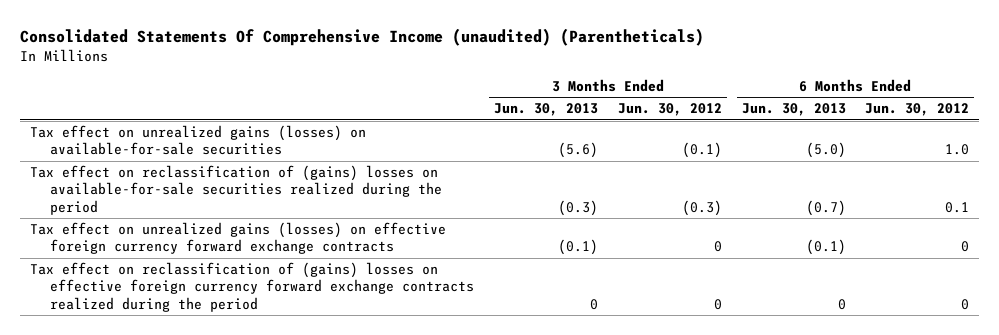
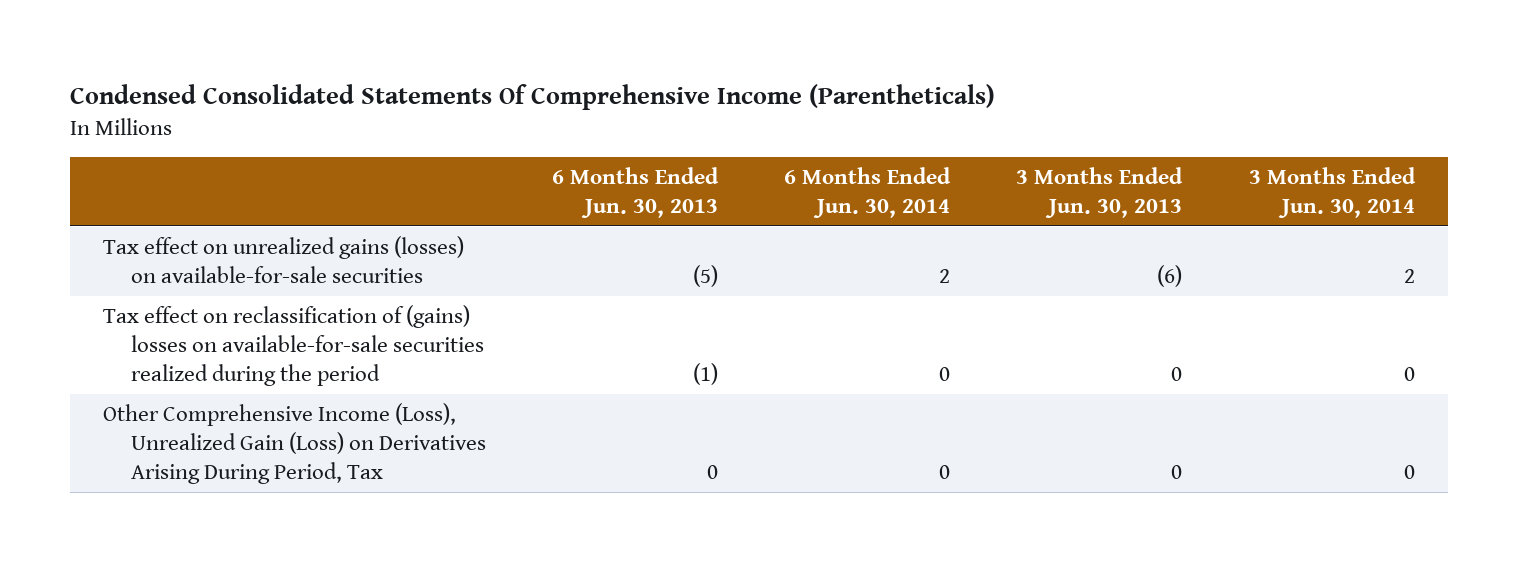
[20,27,705,46] Consolidated Statements Of Comprehensive Income (unaudited) (Parentheticals) -> [69,84,995,111] Condensed Consolidated Statements Of Comprehensive Income (Parentheticals)
[617,103,722,117] Jun. 30, 2012 -> none
[865,103,970,117] Jun. 30, 2012 -> none
none -> [784,166,952,218] 6 Months Ended Jun. 30, 2014
none -> [1248,166,1416,218] 3 Months Ended Jun. 30, 2014
[29,262,475,312] Tax effect on reclassification of (gains) losses on effective foreign currency forward exchange contracts realized during the period -> none
[557,142,598,159] (5.6) -> [1157,264,1183,287] (6)
[805,142,846,159] (5.0) -> [692,264,718,287] (5)
[557,199,598,216] (0.3) -> [1171,366,1183,381] 0
[805,199,846,216] (0.7) -> [692,362,718,385] (1)
[29,222,446,255] Tax effect on unrealized gains (losses) on effective foreign currency forward exchange contracts -> [102,402,486,484] Other Comprehensive Income (Loss), Unrealized Gain (Loss) on Derivatives Arising During Period, Tax
[557,239,598,256] (0.1) -> [1171,464,1183,479] 0
[805,239,846,256] (0.1) -> [706,464,718,479] 0

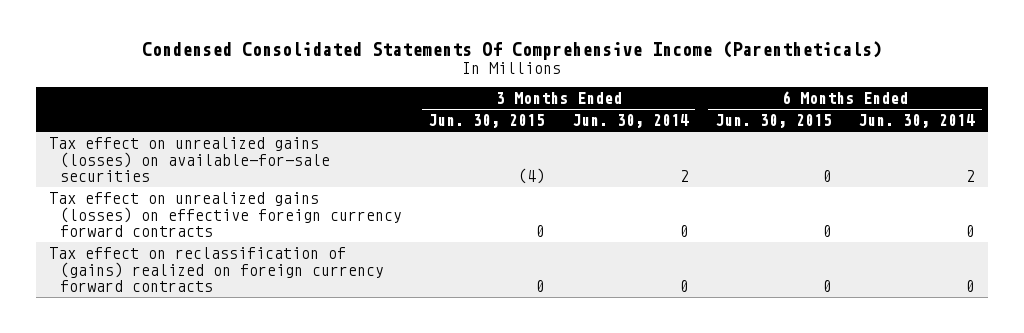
[551,166,719,218] 6 Months Ended Jun. 30, 2013 -> none
[1016,166,1184,218] 3 Months Ended Jun. 30, 2013 -> none
none -> [428,114,546,129] Jun. 30, 2015
none -> [714,114,832,129] Jun. 30, 2015
[102,304,484,386] Tax effect on reclassification of (gains) losses on available-for-sale securities realized during the period -> none
[102,402,486,484] Other Comprehensive Income (Loss), Unrealized Gain (Loss) on Derivatives Arising During Period, Tax -> [48,192,403,238] Tax effect on unrealized gains (losses) on effective foreign currency forward contracts
none -> [48,247,385,293] Tax effect on reclassification of (gains) realized on foreign currency forward contracts

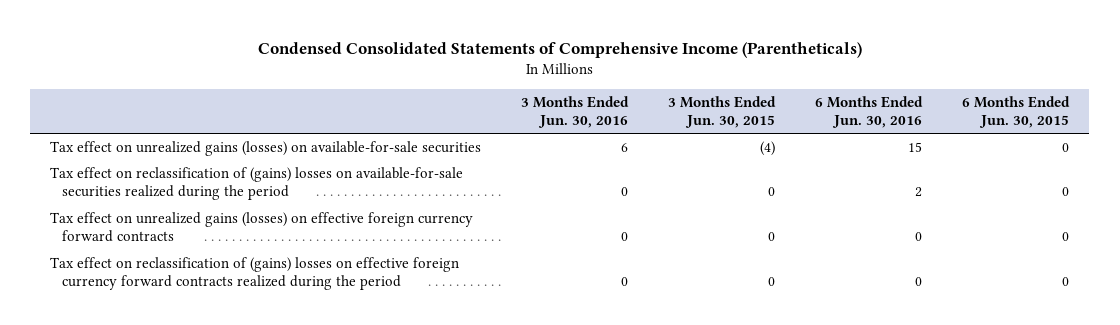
[141,41,882,61] Condensed Consolidated Statements Of Comprehensive Income (Parentheticals) -> [257,41,862,58] Condensed Consolidated Statements of Comprehensive Income (Parentheticals)
[571,114,689,129] Jun. 30, 2014 -> none
[858,114,976,129] Jun. 30, 2014 -> none
none -> [521,95,630,129] 3 Months Ended Jun. 30, 2016
none -> [815,95,924,129] 6 Months Ended Jun. 30, 2016
none -> [50,166,464,201] Tax effect on reclassification of (gains) losses on available-for-sale securities realized during the period
[48,247,385,293] Tax effect on reclassification of (gains) realized on foreign currency forward contracts -> [50,256,460,291] Tax effect on reclassification of (gains) losses on effective foreign currency forward contracts realized during the period

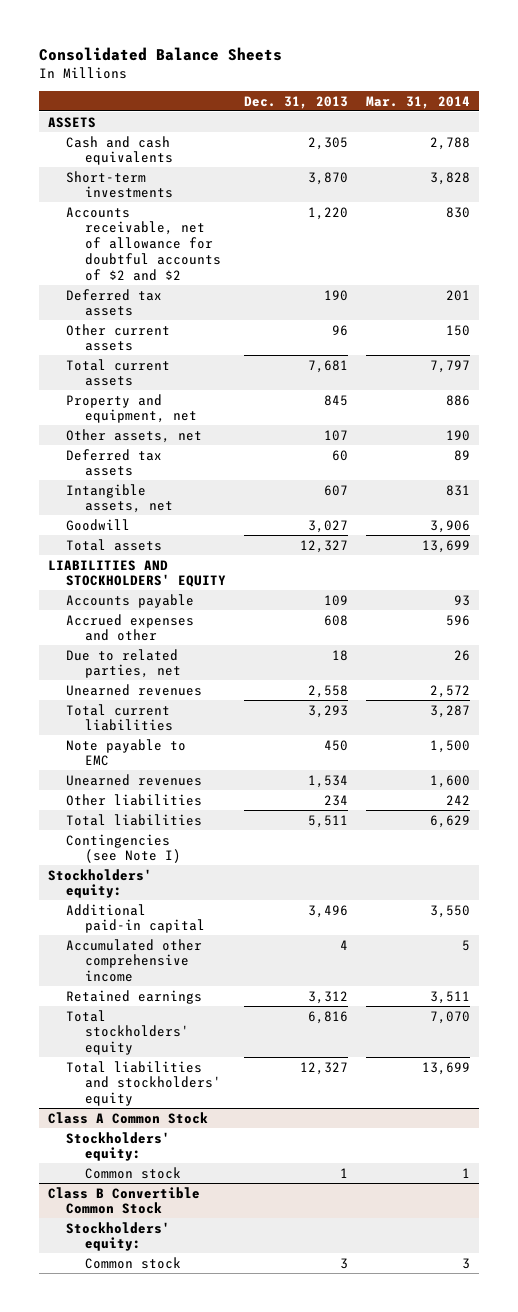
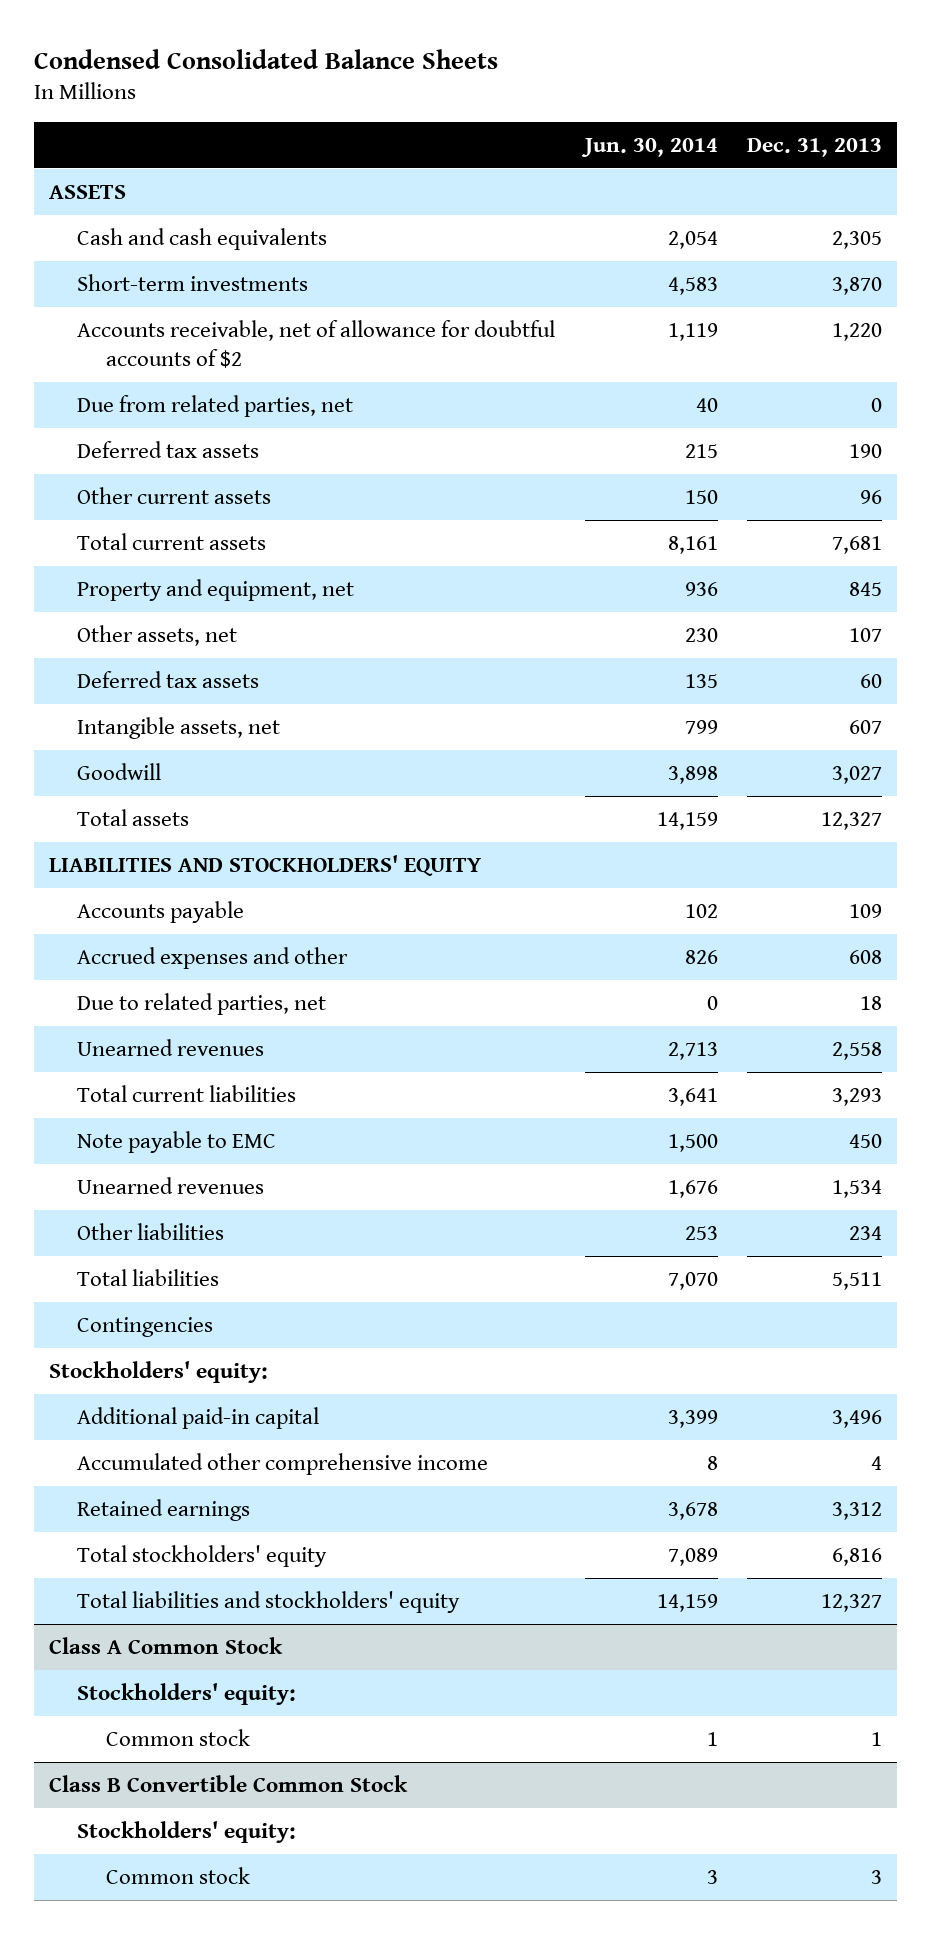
[38,46,282,61] Consolidated Balance Sheets -> [33,48,498,69] Condensed Consolidated Balance Sheets
[365,95,470,109] Mar. 31, 2014 -> none
none -> [580,137,718,157] Jun. 30, 2014
[66,206,221,281] Accounts receivable, net of allowance for doubtful accounts of $2 and $2 -> [77,319,556,368] Accounts receivable, net of allowance for doubtful accounts of $2
none -> [77,394,354,417] Due from related parties, net
[66,833,181,864] Contingencies (see Note I) -> [77,1316,214,1337] Contingencies

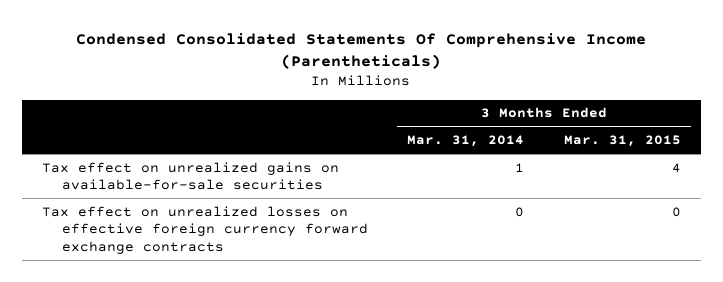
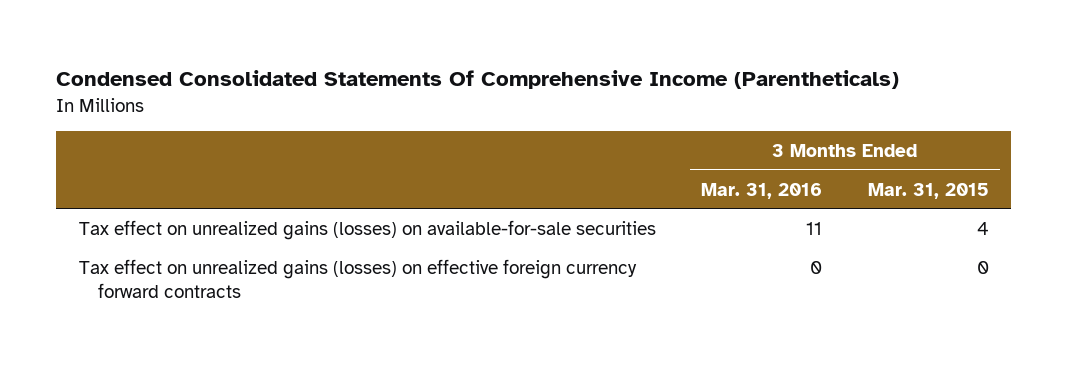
[407,135,525,148] Mar. 31, 2014 -> none
none -> [701,182,823,199] Mar. 31, 2016
[41,161,339,191] Tax effect on unrealized gains on available-for-sale securities -> [79,219,657,240] Tax effect on unrealized gains (losses) on available-for-sale securities
[41,205,368,254] Tax effect on unrealized losses on effective foreign currency forward exchange contracts -> [79,258,638,299] Tax effect on unrealized gains (losses) on effective foreign currency forward contracts

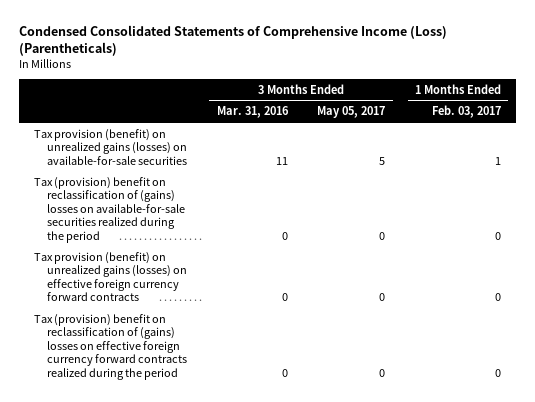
[56,69,900,89] Condensed Consolidated Statements Of Comprehensive Income (Parentheticals) -> [19,25,448,57] Condensed Consolidated Statements of Comprehensive Income (Loss) (Parentheticals)
[867,182,989,199] Mar. 31, 2015 -> none
none -> [317,106,386,119] May 05, 2017
none -> [432,105,502,119] 1 Months Ended Feb. 03, 2017
[79,219,657,240] Tax effect on unrealized gains (losses) on available-for-sale securities -> [34,128,188,165] Tax provision (benefit) on unrealized gains (losses) on available-for-sale securities
none -> [34,176,186,243] Tax (provision) benefit on reclassification of (gains) losses on available-for-sale securities realized during the period
[79,258,638,299] Tax effect on unrealized gains (losses) on effective foreign currency forward contracts -> [34,251,188,302] Tax provision (benefit) on unrealized gains (losses) on effective foreign currency forward contracts
none -> [34,313,188,380] Tax (provision) benefit on reclassification of (gains) losses on effective foreign currency forward contracts realized during the period

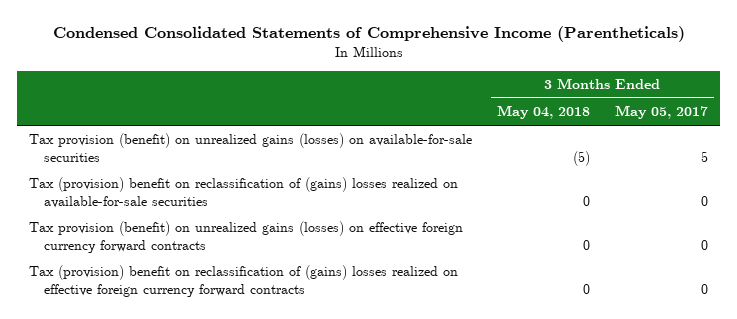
[19,25,448,57] Condensed Consolidated Statements of Comprehensive Income (Loss) (Parentheticals) -> [52,26,685,43] Condensed Consolidated Statements of Comprehensive Income (Parentheticals)
[216,106,289,119] Mar. 31, 2016 -> none
[432,105,502,119] 1 Months Ended Feb. 03, 2017 -> none
none -> [497,105,591,120] May 04, 2018
[34,176,186,243] Tax (provision) benefit on reclassification of (gains) losses on available-for-sale securities realized during the period -> [29,177,459,208] Tax (provision) benefit on reclassification of (gains) losses realized on available-for-sale securities
[34,313,188,380] Tax (provision) benefit on reclassification of (gains) losses on effective foreign currency forward contracts realized during the period -> [29,265,459,297] Tax (provision) benefit on reclassification of (gains) losses realized on effective foreign currency forward contracts

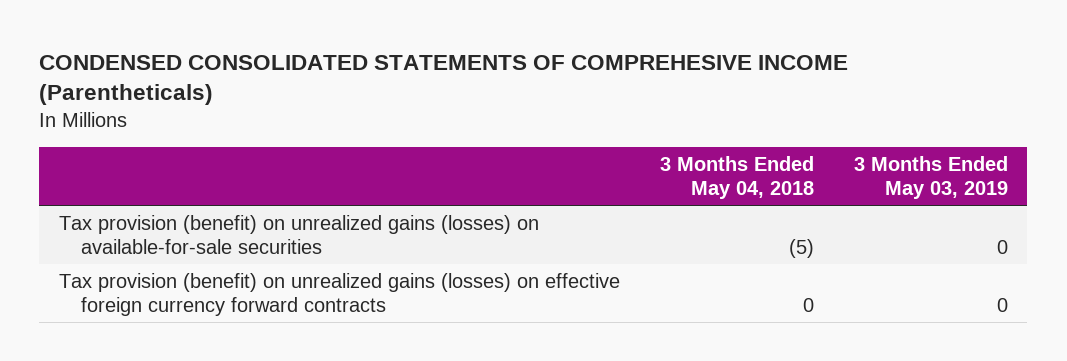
[52,26,685,43] Condensed Consolidated Statements of Comprehensive Income (Parentheticals) -> [39,54,849,106] CONDENSED CONSOLIDATED STATEMENTS OF COMPREHESIVE INCOME (Parentheticals)
[614,105,708,120] May 05, 2017 -> none
none -> [853,155,1008,200] 3 Months Ended May 03, 2019
[29,177,459,208] Tax (provision) benefit on reclassification of (gains) losses realized on available-for-sale securities -> none
[29,265,459,297] Tax (provision) benefit on reclassification of (gains) losses realized on effective foreign currency forward contracts -> none

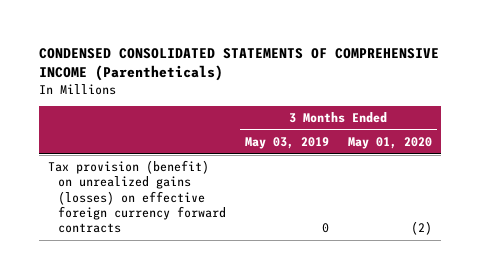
[39,54,849,106] CONDENSED CONSOLIDATED STATEMENTS OF COMPREHESIVE INCOME (Parentheticals) -> [38,48,439,82] CONDENSED CONSOLIDATED STATEMENTS OF COMPREHENSIVE INCOME (Parentheticals)
[659,155,814,200] 3 Months Ended May 04, 2018 -> none
none -> [347,137,432,150] May 01, 2020
[58,214,539,255] Tax provision (benefit) on unrealized gains (losses) on available-for-sale securities -> none

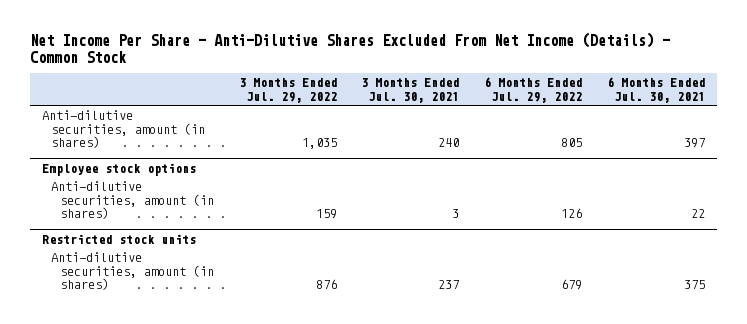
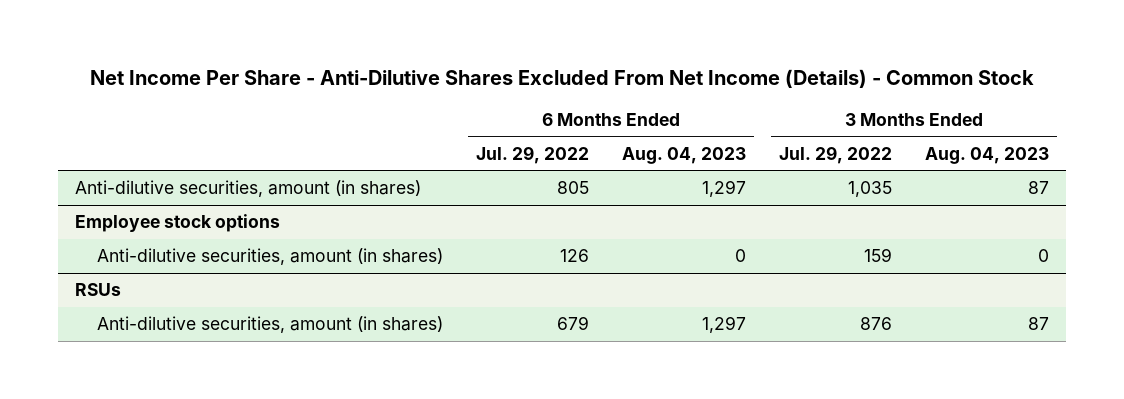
[361,78,460,104] 3 Months Ended Jul. 30, 2021 -> none
[606,77,705,104] 6 Months Ended Jul. 30, 2021 -> none
none -> [622,146,747,164] Aug. 04, 2023
none -> [925,146,1050,164] Aug. 04, 2023
[41,233,196,244] Restricted stock units -> [74,283,121,297] RSUs

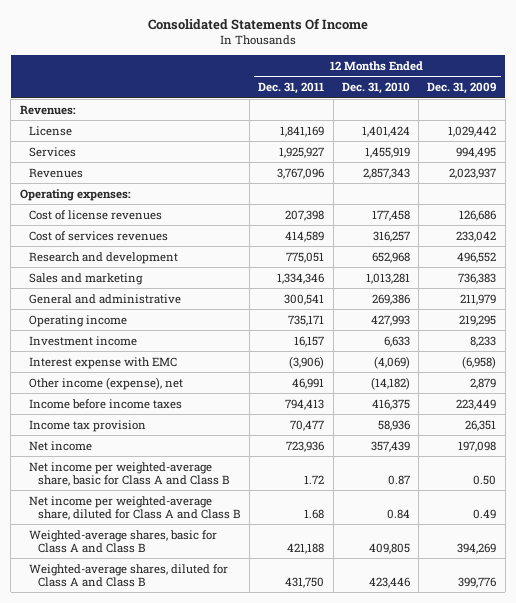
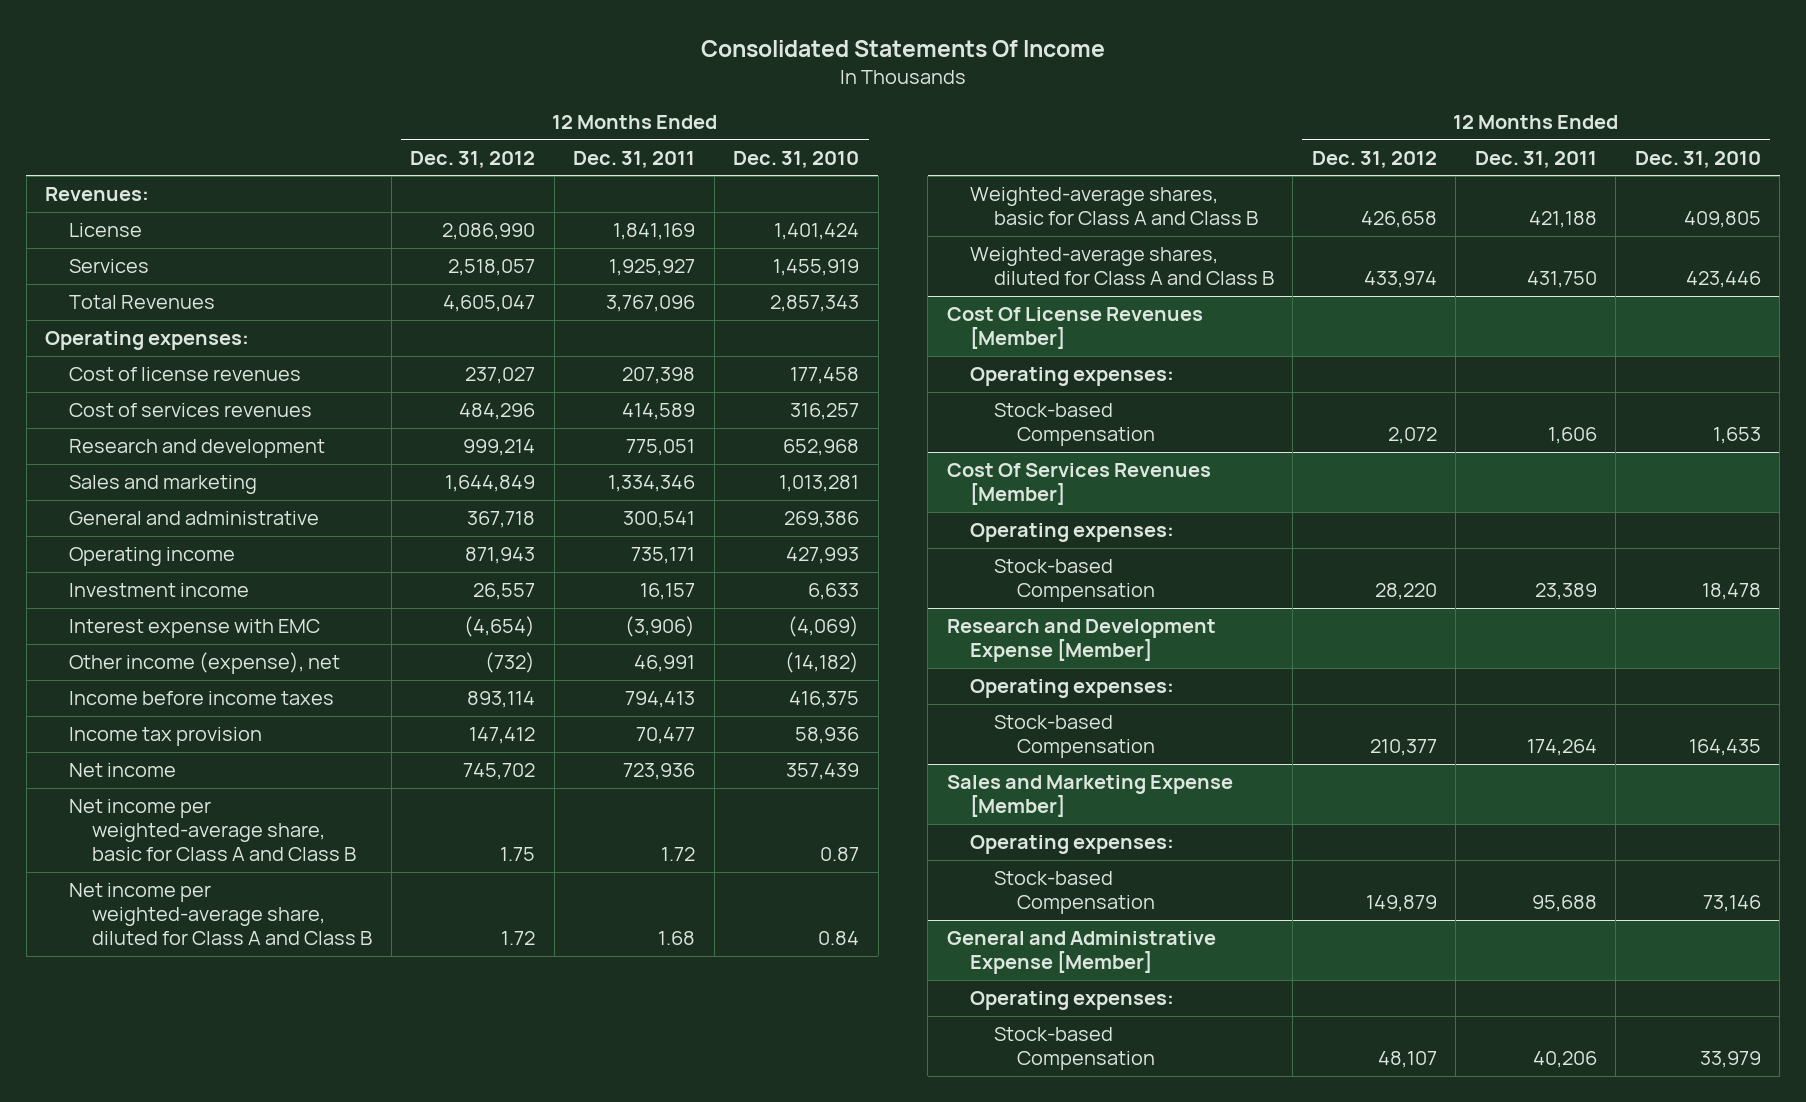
[427,82,497,95] Dec. 31, 2009 -> none
none -> [410,150,536,168] Dec. 31, 2012
[28,167,83,178] Revenues -> [68,295,215,310] Total Revenues
none -> [946,307,1203,350] Cost Of License Revenues [Member]
none -> [970,367,1175,387] Operating expenses:
none -> [993,403,1156,447] Stock-based Compensation
none -> [946,463,1211,506] Cost Of Services Revenues [Member]
none -> [970,523,1175,543] Operating expenses:
none -> [993,559,1156,603] Stock-based Compensation
none -> [946,619,1216,663] Research and Development Expense [Member]
none -> [970,679,1175,699] Operating expenses:
none -> [993,715,1156,759] Stock-based Compensation
none -> [946,775,1233,818] Sales and Marketing Expense [Member]
none -> [970,835,1175,855] Operating expenses:
none -> [993,871,1156,915] Stock-based Compensation
none -> [946,931,1216,975] General and Administrative Expense [Member]
none -> [970,991,1175,1011] Operating expenses:
none -> [993,1027,1156,1071] Stock-based Compensation

